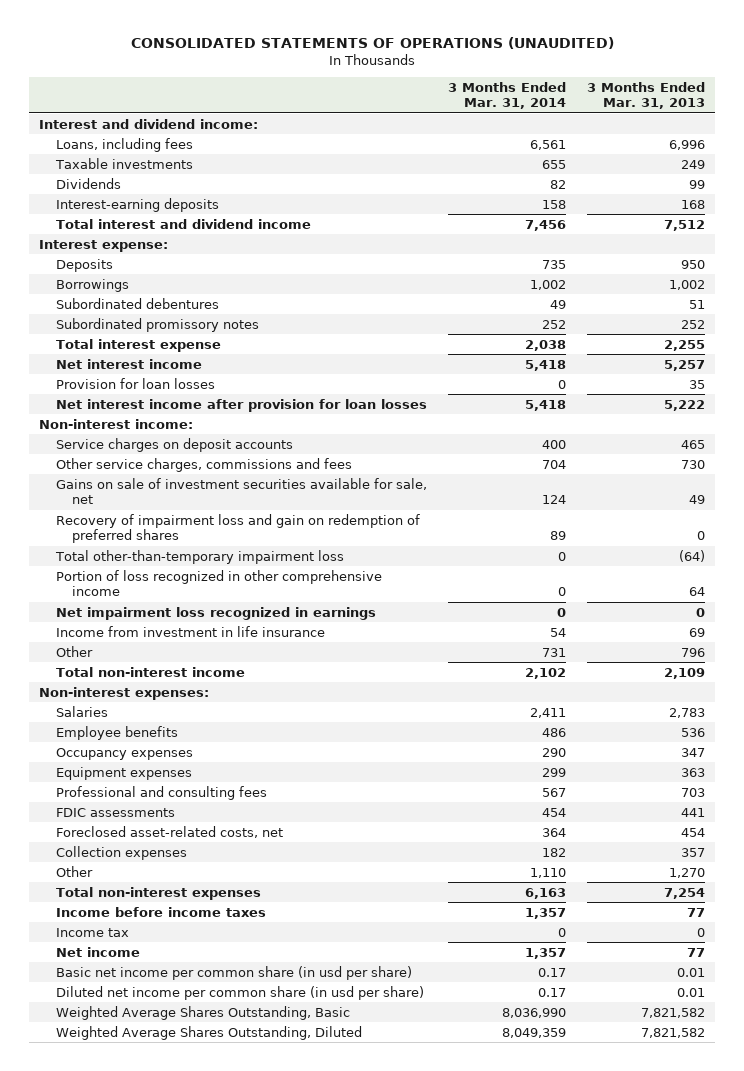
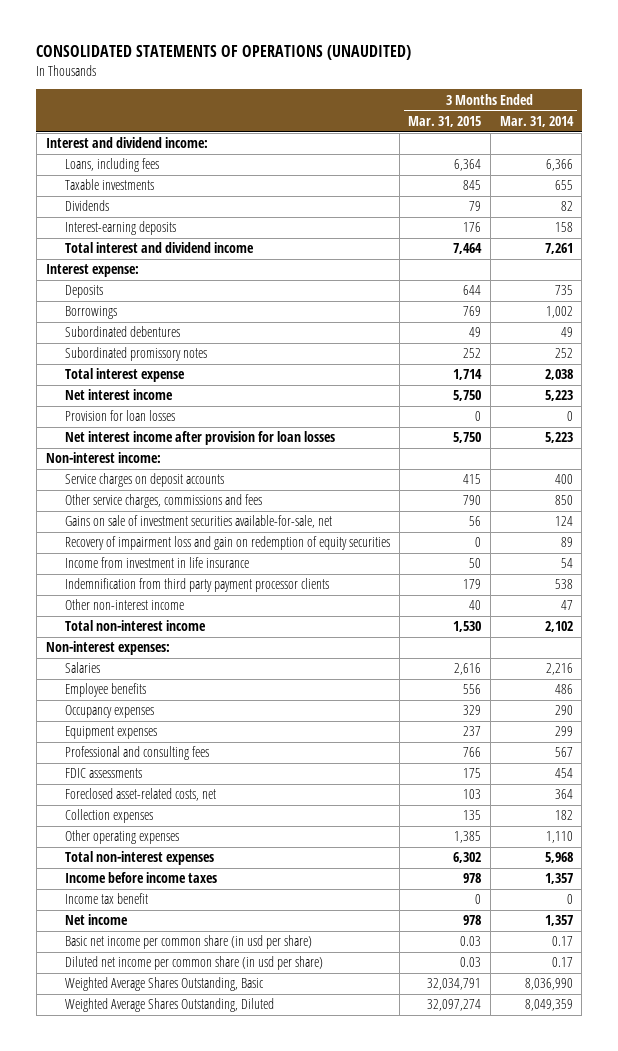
[586,81,705,110] 3 Months Ended Mar. 31, 2013 -> none
none -> [408,115,482,127] Mar. 31, 2015
[529,139,566,150] 6,561 -> [545,159,573,172] 6,366
[524,219,566,231] 7,456 -> [544,243,573,255] 7,261
[524,359,566,371] 5,418 -> [544,390,573,402] 5,223
[524,399,566,411] 5,418 -> [544,432,573,444] 5,223
[54,549,344,564] Total other-than-temporary impairment loss -> none
[55,569,382,597] Portion of loss recognized in other comprehensive income -> none
[55,606,376,620] Net impairment loss recognized in earnings -> none
[541,459,566,469] 704 -> [554,495,573,506] 850
[55,477,427,505] Gains on sale of investment securities available for sale, net -> [65,515,333,529] Gains on sale of investment securities available-for-sale, net
[55,513,420,544] Recovery of impairment loss and gain on redemption of preferred shares -> [65,536,391,551] Recovery of impairment loss and gain on redemption of equity securities
none -> [65,578,330,593] Indemnification from third party payment processor clients
[55,645,93,657] Other -> [65,599,185,611] Other non-interest income
[541,647,566,657] 731 -> [560,600,573,611] 47
[529,707,566,718] 2,411 -> [545,663,573,676] 2,216
[55,865,93,877] Other -> [65,830,180,845] Other operating expenses
[524,887,566,899] 6,163 -> [544,852,573,864] 5,968
[55,927,129,937] Income tax -> [65,893,149,905] Income tax benefit

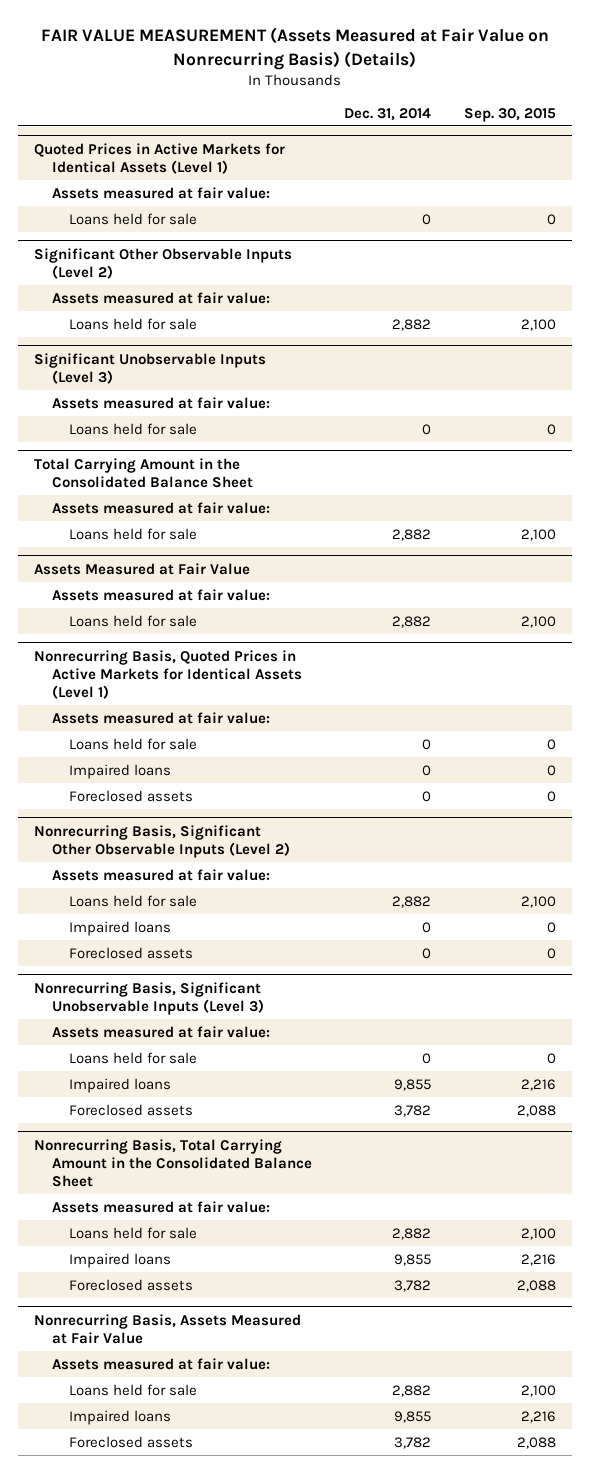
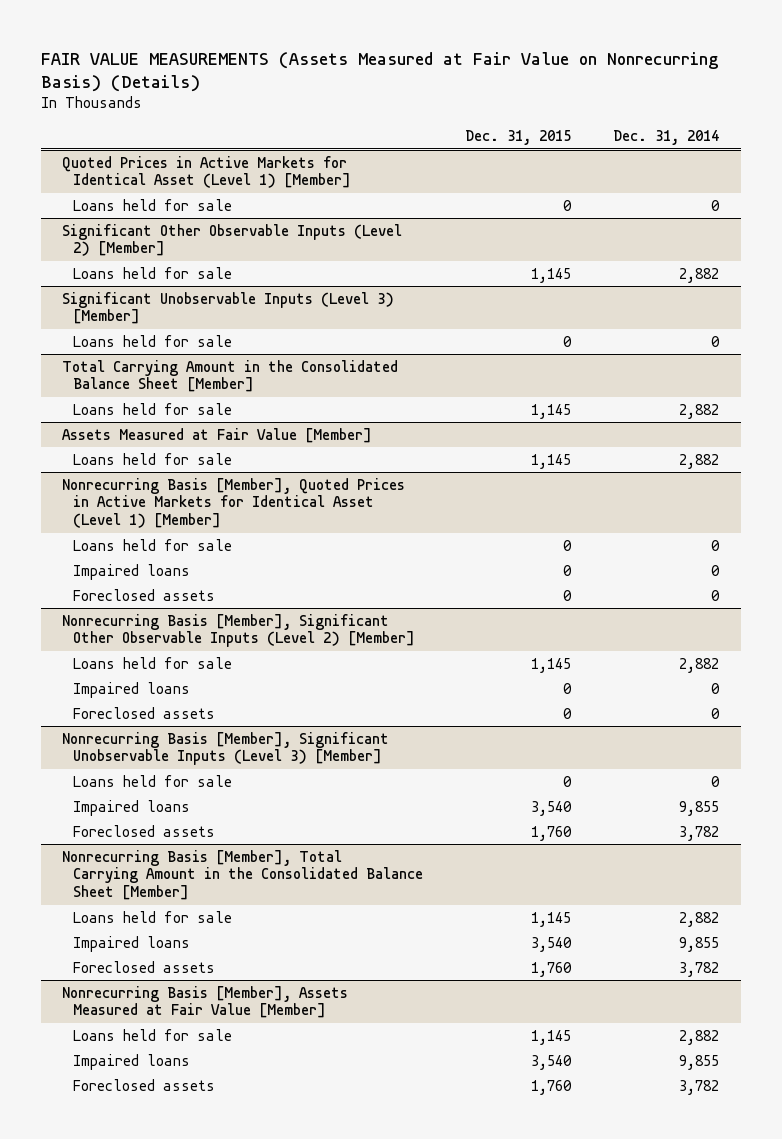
[41,27,550,70] FAIR VALUE MEASUREMENT (Assets Measured at Fair Value on Nonrecurring Basis) (Details) -> [41,51,719,93] FAIR VALUE MEASUREMENTS (Assets Measured at Fair Value on Nonrecurring Basis) (Details)
[464,107,557,122] Sep. 30, 2015 -> none
none -> [465,130,572,146] Dec. 31, 2015
[51,186,270,199] Assets measured at fair value: -> none
[34,142,286,174] Quoted Prices in Active Markets for Identical Assets (Level 1) -> [62,155,351,189] Quoted Prices in Active Markets for Identical Asset (Level 1) [Member]
[51,291,270,304] Assets measured at fair value: -> none
[34,247,293,279] Significant Other Observable Inputs (Level 2) -> [62,223,403,257] Significant Other Observable Inputs (Level 2) [Member]
[51,396,270,409] Assets measured at fair value: -> none
[34,352,267,384] Significant Unobservable Inputs (Level 3) -> [62,291,395,325] Significant Unobservable Inputs (Level 3) [Member]
[51,501,270,514] Assets measured at fair value: -> none
[34,457,253,488] Total Carrying Amount in the Consolidated Balance Sheet -> [62,359,399,393] Total Carrying Amount in the Consolidated Balance Sheet [Member]
[51,588,270,601] Assets measured at fair value: -> none
[34,562,251,575] Assets Measured at Fair Value -> [62,427,373,443] Assets Measured at Fair Value [Member]
[51,711,270,724] Assets measured at fair value: -> none
[34,649,302,699] Nonrecurring Basis, Quoted Prices in Active Markets for Identical Assets (Level 1) -> [62,477,406,528] Nonrecurring Basis [Member], Quoted Prices in Active Markets for Identical Asset (Level 1) [Member]
[51,868,270,881] Assets measured at fair value: -> none
[34,824,290,858] Nonrecurring Basis, Significant Other Observable Inputs (Level 2) -> [62,613,415,648] Nonrecurring Basis [Member], Significant Other Observable Inputs (Level 2) [Member]
[51,1025,270,1038] Assets measured at fair value: -> none
[34,981,264,1015] Nonrecurring Basis, Significant Unobservable Inputs (Level 3) -> [62,731,390,766] Nonrecurring Basis [Member], Significant Unobservable Inputs (Level 3) [Member]
[51,1200,270,1213] Assets measured at fair value: -> none
[34,1138,312,1187] Nonrecurring Basis, Total Carrying Amount in the Consolidated Balance Sheet -> [62,849,423,900] Nonrecurring Basis [Member], Total Carrying Amount in the Consolidated Balance Sheet [Member]
[51,1357,270,1370] Assets measured at fair value: -> none
[34,1313,302,1344] Nonrecurring Basis, Assets Measured at Fair Value -> [62,985,349,1019] Nonrecurring Basis [Member], Assets Measured at Fair Value [Member]

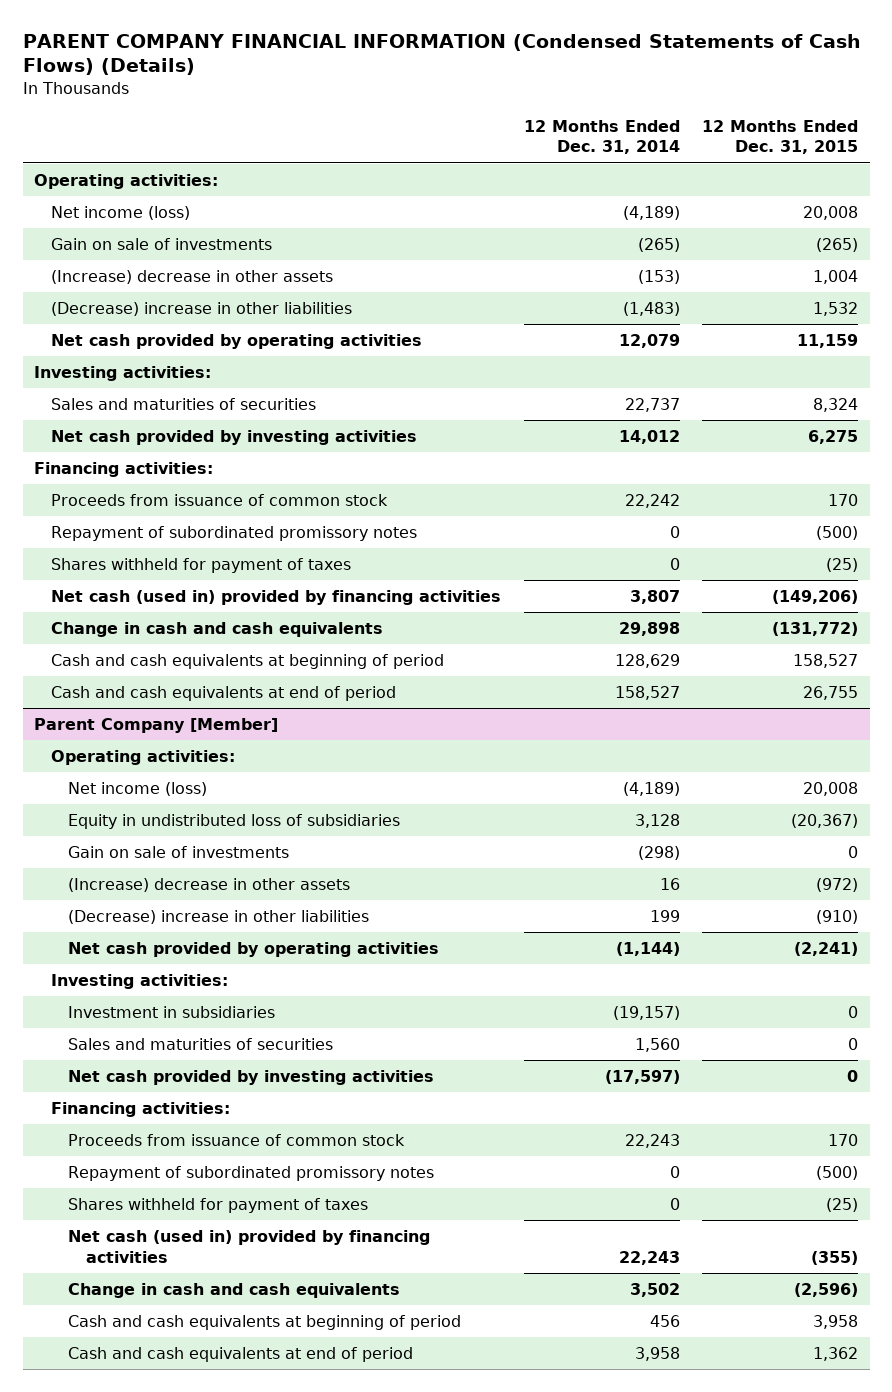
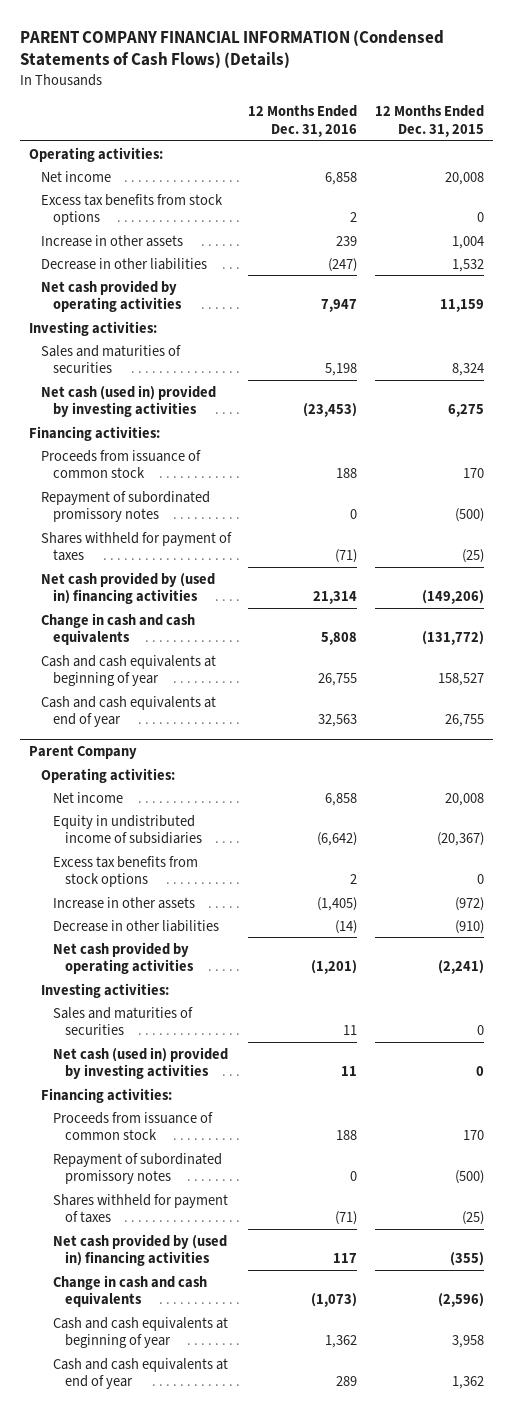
[523,119,680,155] 12 Months Ended Dec. 31, 2014 -> none
none -> [248,105,358,137] 12 Months Ended Dec. 31, 2016
[51,237,273,250] Gain on sale of investments -> none
[51,205,191,220] Net income (loss) -> [40,170,111,182] Net income
none -> [40,193,223,226] Excess tax benefits from stock options
[51,269,334,284] (Increase) decrease in other assets -> [40,234,183,247] Increase in other assets
[51,301,353,316] (Decrease) increase in other liabilities -> [40,257,207,270] Decrease in other liabilities
[51,429,418,445] Net cash provided by investing activities -> [40,384,216,418] Net cash (used in) provided by investing activities
[51,589,502,605] Net cash (used in) provided by financing activities -> [40,571,215,605] Net cash provided by (used in) financing activities
[51,653,445,669] Cash and cash equivalents at beginning of period -> [40,654,216,687] Cash and cash equivalents at beginning of year
[51,685,397,701] Cash and cash equivalents at end of period -> [40,695,216,728] Cash and cash equivalents at end of year
[34,717,279,733] Parent Company [Member] -> [28,745,137,760] Parent Company
[68,845,290,858] Gain on sale of investments -> none
[68,781,208,796] Net income (loss) -> [52,791,123,803] Net income
[68,813,401,829] Equity in undistributed loss of subsidiaries -> [52,814,202,845] Equity in undistributed income of subsidiaries
none -> [52,855,198,888] Excess tax benefits from stock options
[68,877,351,892] (Increase) decrease in other assets -> [52,896,195,909] Increase in other assets
[68,909,370,924] (Decrease) increase in other liabilities -> [52,919,219,932] Decrease in other liabilities
[68,1005,276,1018] Investment in subsidiaries -> none
[68,1069,435,1085] Net cash provided by investing activities -> [52,1046,228,1080] Net cash (used in) provided by investing activities
[68,1229,431,1263] Net cash (used in) provided by financing activities -> [52,1233,227,1267] Net cash provided by (used in) financing activities
[68,1314,462,1330] Cash and cash equivalents at beginning of period -> [52,1316,228,1349] Cash and cash equivalents at beginning of year
[68,1346,414,1362] Cash and cash equivalents at end of period -> [52,1357,228,1390] Cash and cash equivalents at end of year

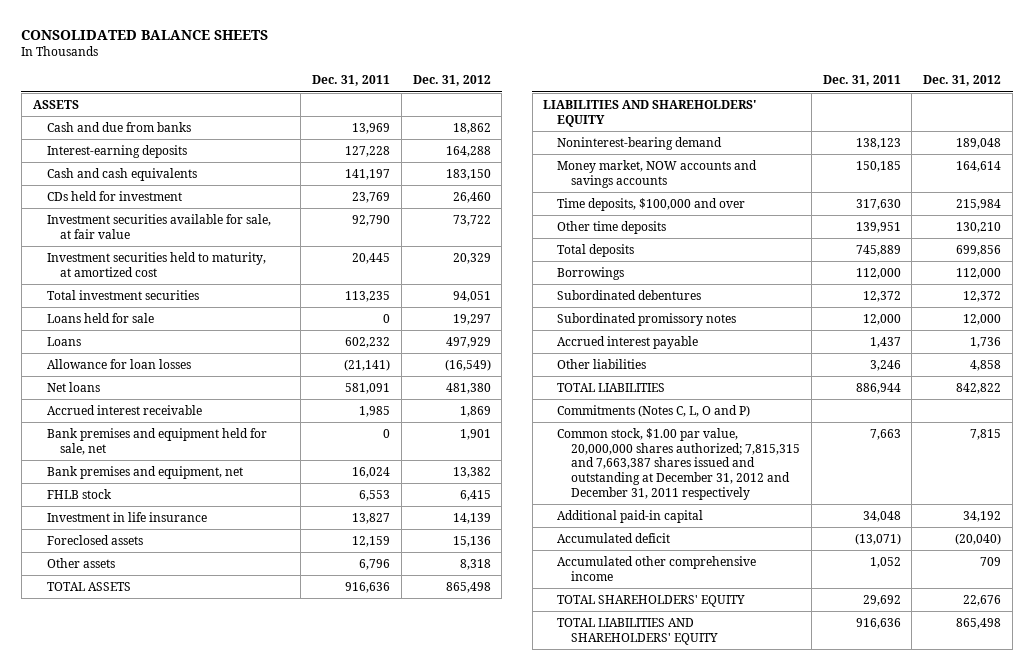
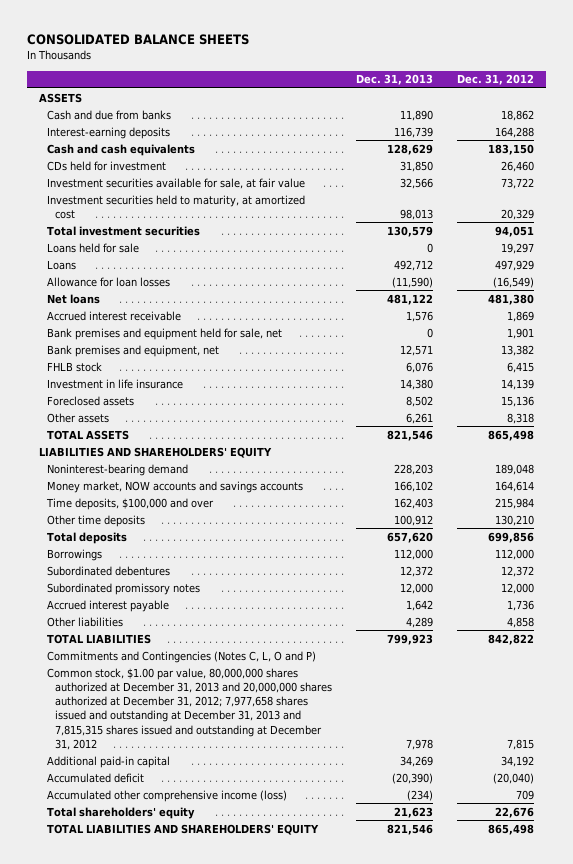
[311,75,390,87] Dec. 31, 2011 -> none
none -> [355,74,433,86] Dec. 31, 2013
[557,404,751,417] Commitments (Notes C, L, O and P) -> [46,650,316,663] Commitments and Contingencies (Notes C, L, O and P)
[557,427,801,500] Common stock, $1.00 par value, 20,000,000 shares authorized; 7,815,315 and 7,663,387 shares issued and outstanding at December 31, 2012 and December 31, 2011 respectively -> [46,667,332,750] Common stock, $1.00 par value, 80,000,000 shares authorized at December 31, 2013 and 20,000,000 shares authorized at December 31, 2012; 7,977,658 shares issued and outstanding at December 31, 2013 and 7,815,315 shares issued and outstanding at December 31, 2012
[557,555,757,581] Accumulated other comprehensive income -> [46,789,287,802] Accumulated other comprehensive income (loss)
[557,594,746,607] TOTAL SHAREHOLDERS' EQUITY -> [46,806,195,819] Total shareholders' equity

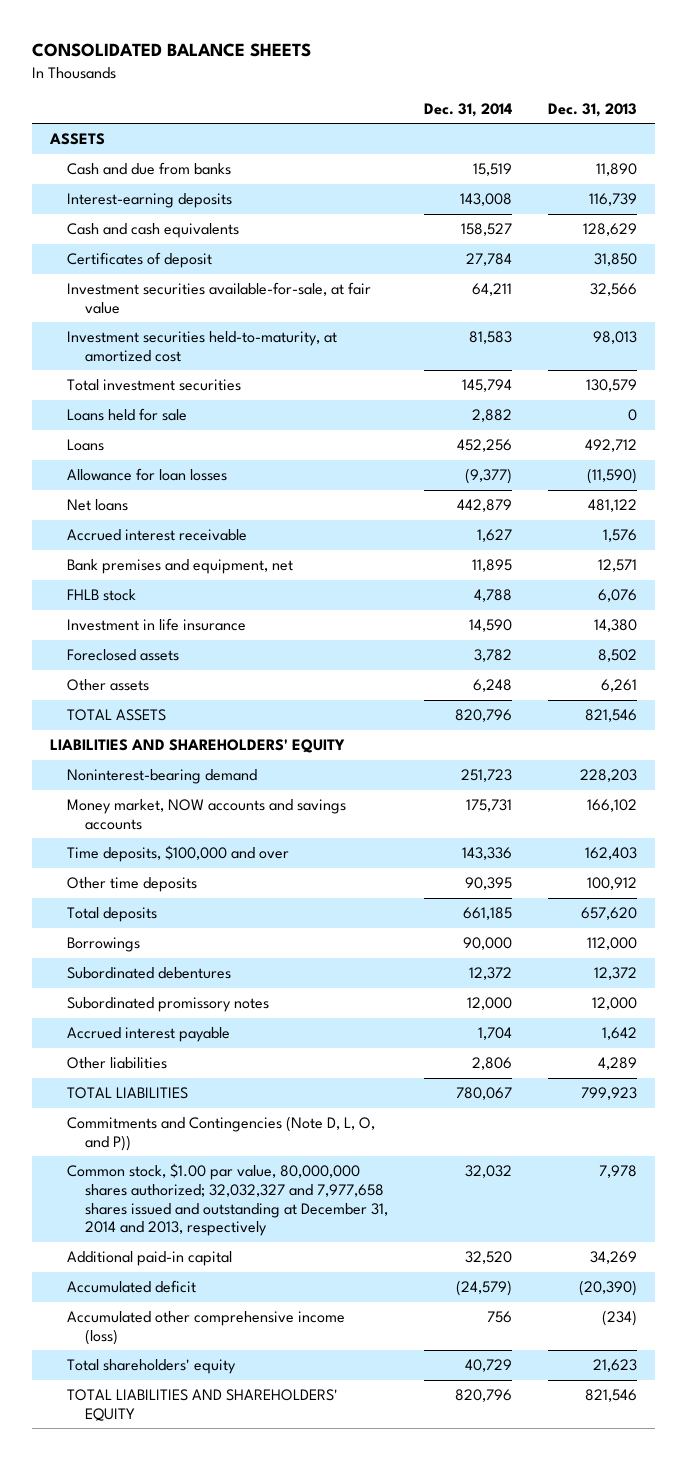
[457,74,535,86] Dec. 31, 2012 -> none
none -> [423,102,512,117] Dec. 31, 2014
[46,160,166,171] CDs held for investment -> [67,252,213,269] Certificates of deposit
[46,177,305,189] Investment securities available for sale, at fair value -> [67,282,372,314] Investment securities available-for-sale, at fair value
[46,194,305,219] Investment securities held to maturity, at amortized cost -> [67,331,338,362] Investment securities held-to-maturity, at amortized cost
[46,327,282,340] Bank premises and equipment held for sale, net -> none
[46,650,316,663] Commitments and Contingencies (Notes C, L, O and P) -> [67,1116,376,1151] Commitments and Contingencies (Note D, L, O, and P))
[46,667,332,750] Common stock, $1.00 par value, 80,000,000 shares authorized at December 31, 2013 and 20,000,000 shares authorized at December 31, 2012; 7,977,658 shares issued and outstanding at December 31, 2013 and 7,815,315 shares issued and outstanding at December 31, 2012 -> [67,1163,388,1237] Common stock, $1.00 par value, 80,000,000 shares authorized; 32,032,327 and 7,977,658 shares issued and outstanding at December 31, 2014 and 2013, respectively

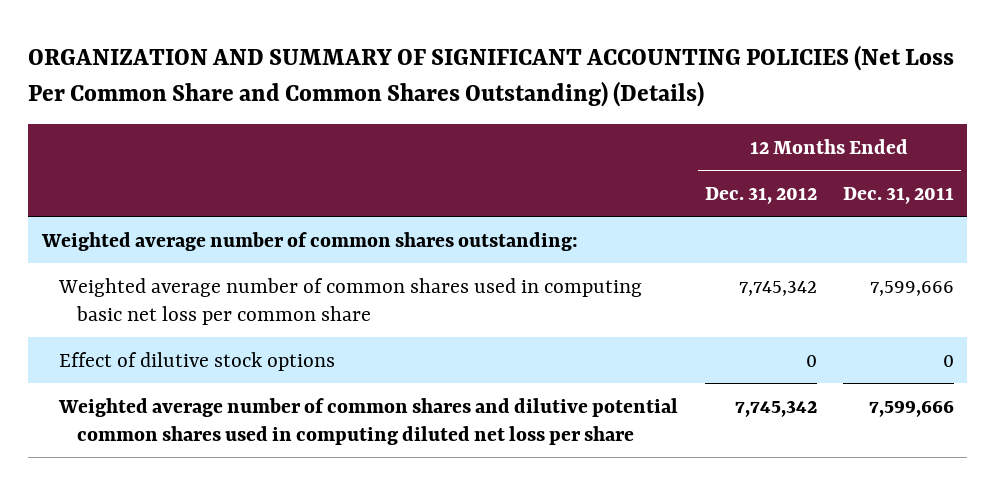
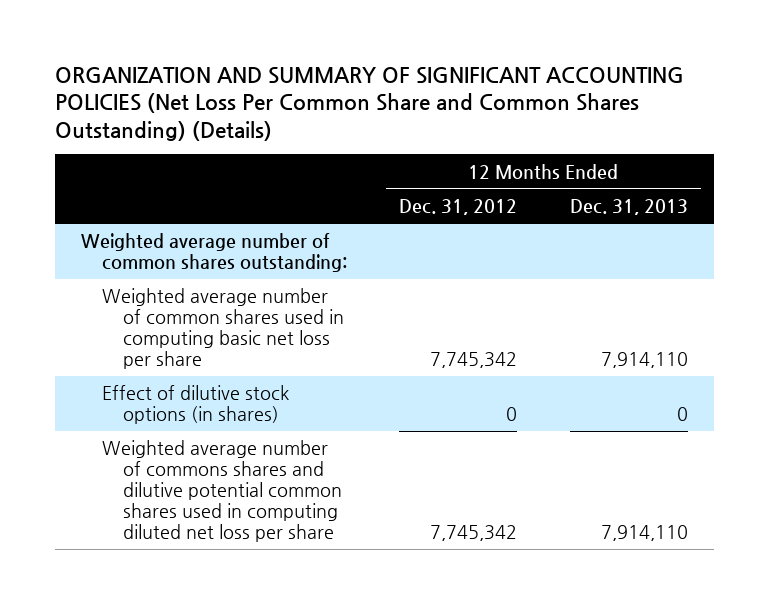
[842,186,954,204] Dec. 31, 2011 -> none
none -> [569,199,688,216] Dec. 31, 2013
[58,277,643,325] Weighted average number of common shares used in computing basic net loss per common share -> [101,288,344,369] Weighted average number of common shares used in computing basic net loss per share
[59,351,336,371] Effect of dilutive stock options -> [101,385,289,425] Effect of dilutive stock options (in shares)
[58,397,679,445] Weighted average number of common shares and dilutive potential common shares used in computing diluted net loss per share -> [101,440,342,542] Weighted average number of commons shares and dilutive potential common shares used in computing diluted net loss per share

